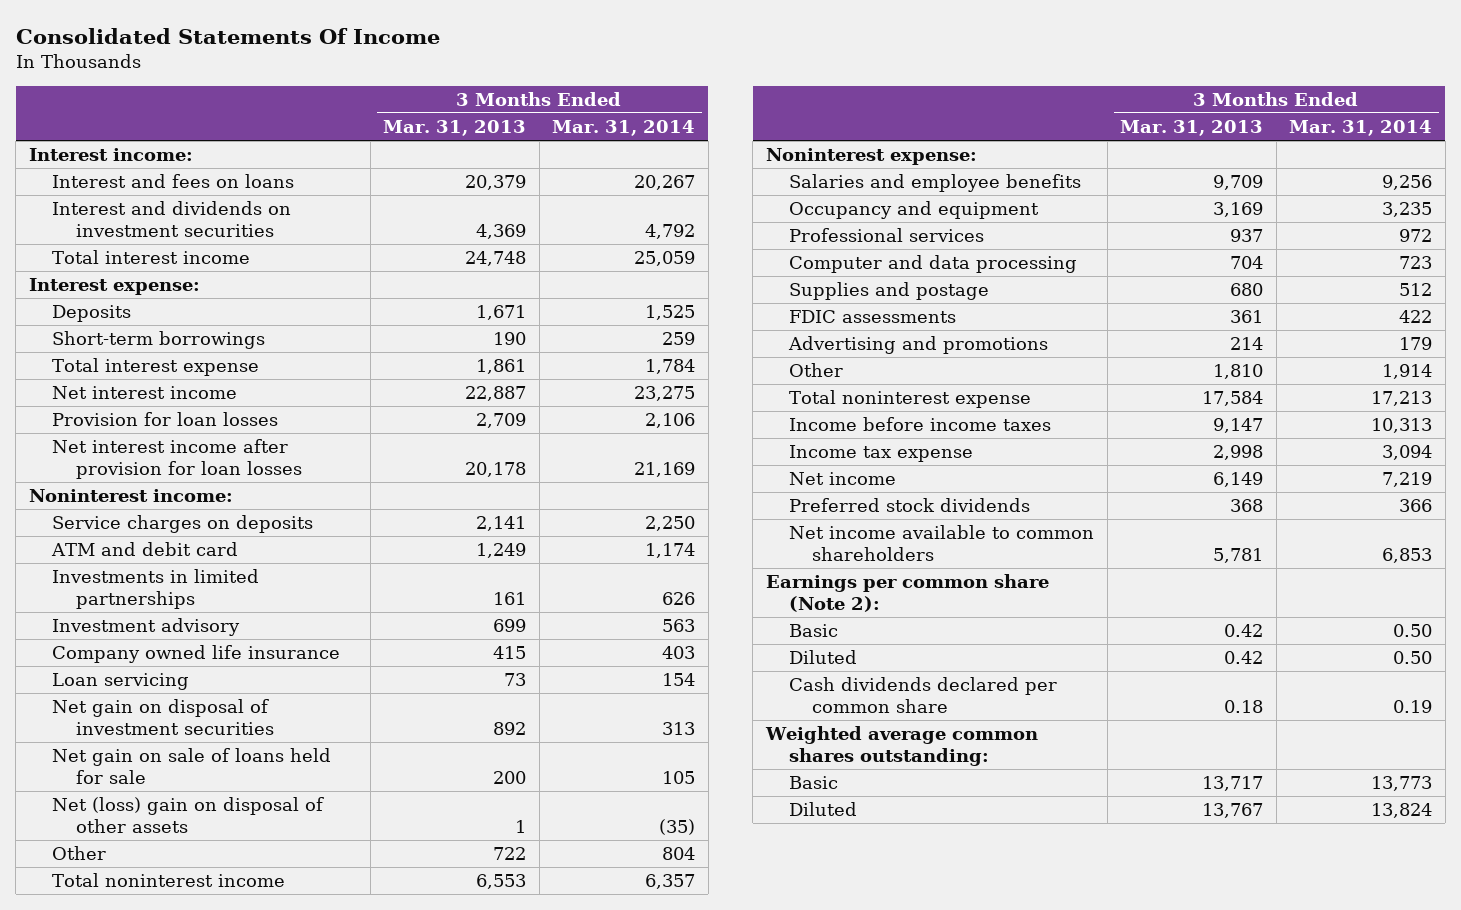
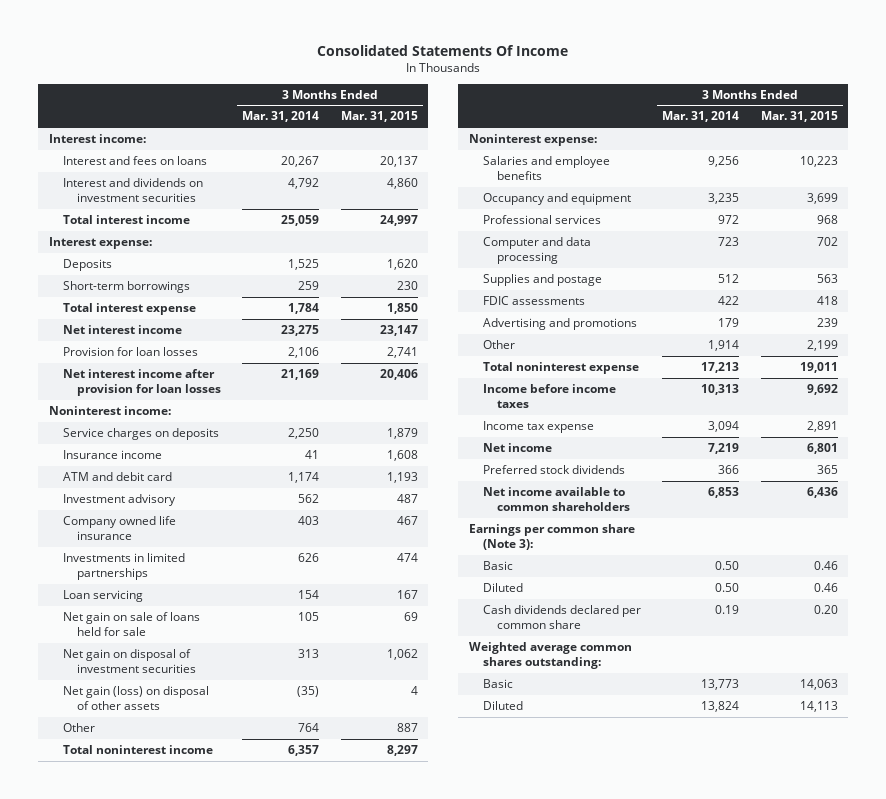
[383,119,527,136] Mar. 31, 2013 -> none
none -> [340,111,418,123] Mar. 31, 2015
none -> [62,449,162,459] Insurance income
[662,619,696,633] 563 -> [298,493,320,503] 562
[52,569,260,610] Investments in limited partnerships -> [62,552,185,581] Investments in limited partnerships
[52,699,274,736] Net gain on disposal of investment securities -> [62,648,196,674] Net gain on disposal of investment securities
[52,797,325,834] Net (loss) gain on disposal of other assets -> [62,685,209,711] Net gain (loss) on disposal of other assets
[662,847,696,861] 804 -> [298,722,320,732] 764
[765,574,1049,613] Earnings per common share (Note 2): -> [468,523,635,551] Earnings per common share (Note 3):

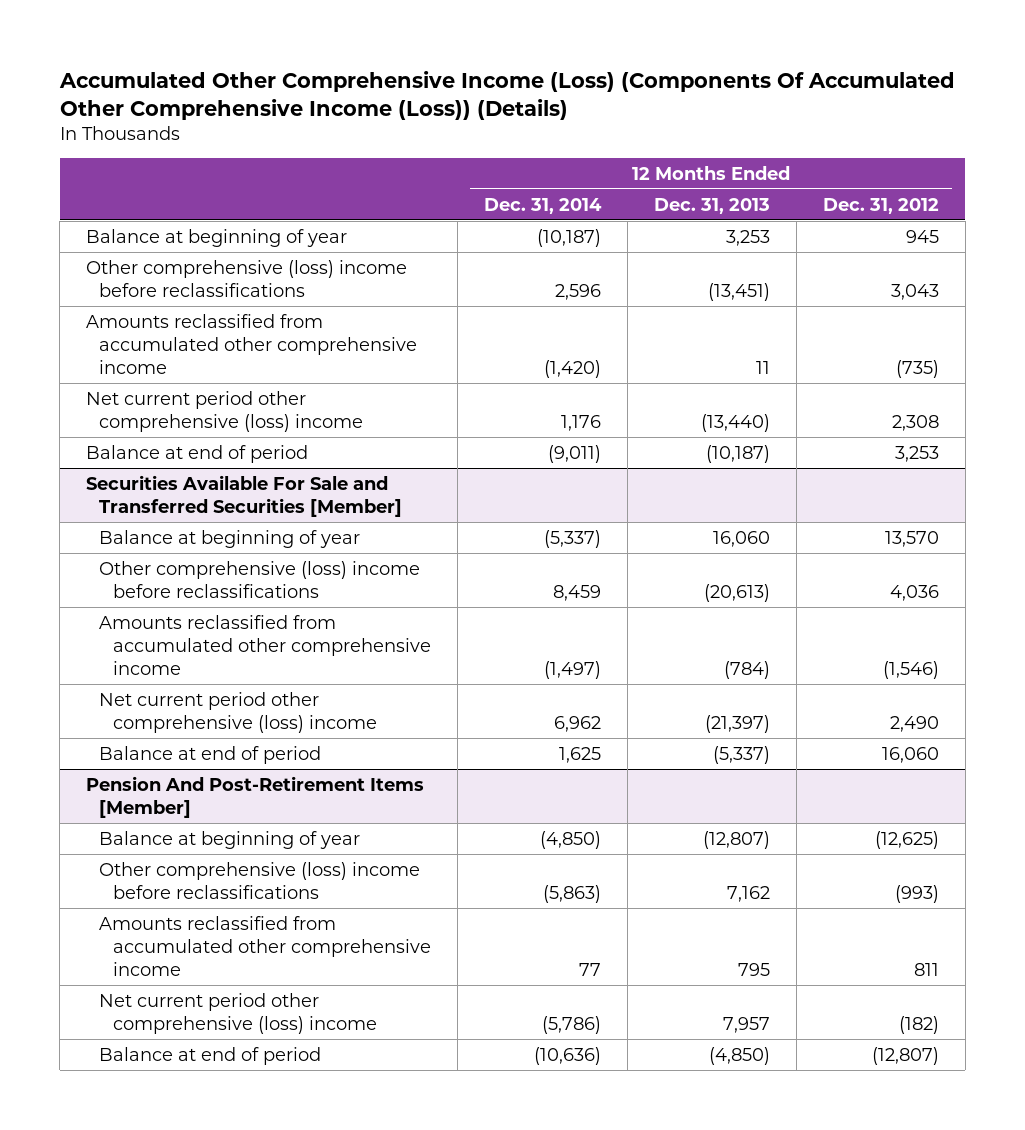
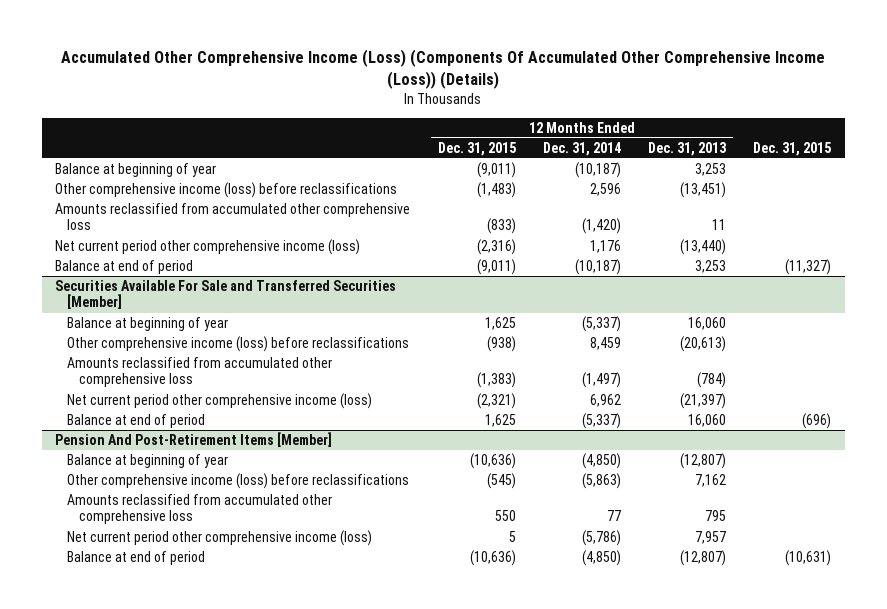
[822,197,939,214] Dec. 31, 2012 -> none
none -> [437,141,516,156] Dec. 31, 2015
none -> [753,141,832,156] Dec. 31, 2015
[86,259,408,297] Other comprehensive (loss) income before reclassifications -> [55,181,398,198] Other comprehensive income (loss) before reclassifications
[86,313,418,374] Amounts reclassified from accumulated other comprehensive income -> [55,202,411,231] Amounts reclassified from accumulated other comprehensive loss
[86,390,364,432] Net current period other comprehensive (loss) income -> [55,238,361,255] Net current period other comprehensive income (loss)
[547,444,601,463] (9,011) -> [574,258,621,275] (10,187)
[705,444,770,463] (10,187) -> [695,259,727,273] 3,253
[99,560,421,598] Other comprehensive (loss) income before reclassifications -> [67,335,410,352] Other comprehensive income (loss) before reclassifications
[99,614,431,675] Amounts reclassified from accumulated other comprehensive income -> [67,356,333,388] Amounts reclassified from accumulated other comprehensive loss
[99,691,377,733] Net current period other comprehensive (loss) income -> [67,392,373,409] Net current period other comprehensive income (loss)
[558,746,601,763] 1,625 -> [581,412,621,429] (5,337)
[712,745,770,764] (5,337) -> [688,413,727,427] 16,060
[99,861,421,899] Other comprehensive (loss) income before reclassifications -> [67,472,410,489] Other comprehensive income (loss) before reclassifications
[99,915,431,976] Amounts reclassified from accumulated other comprehensive income -> [67,493,333,525] Amounts reclassified from accumulated other comprehensive loss
[99,992,377,1034] Net current period other comprehensive (loss) income -> [67,529,373,546] Net current period other comprehensive income (loss)
[533,1046,601,1065] (10,636) -> [581,549,621,566] (4,850)
[708,1046,770,1065] (4,850) -> [680,549,727,566] (12,807)

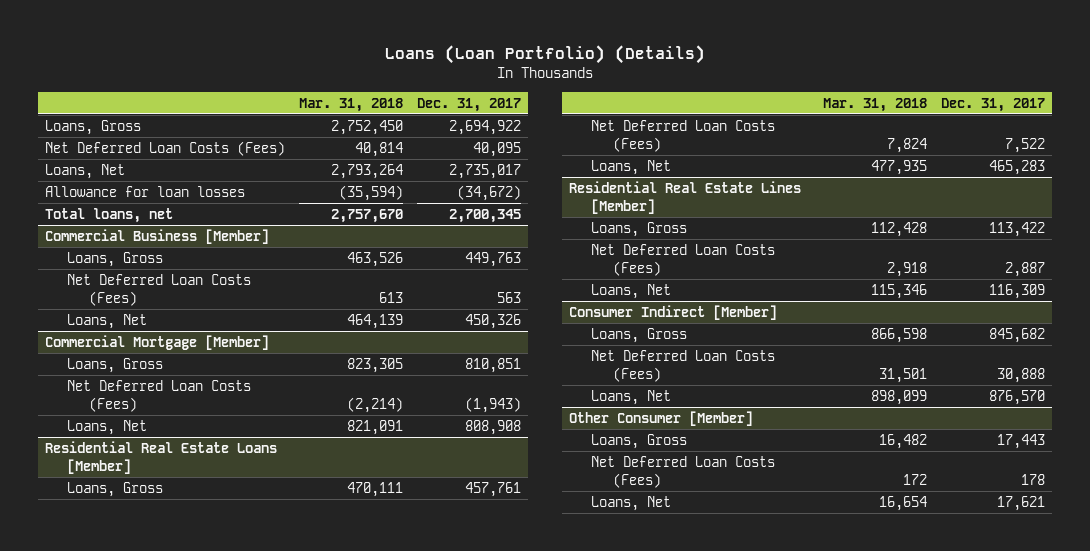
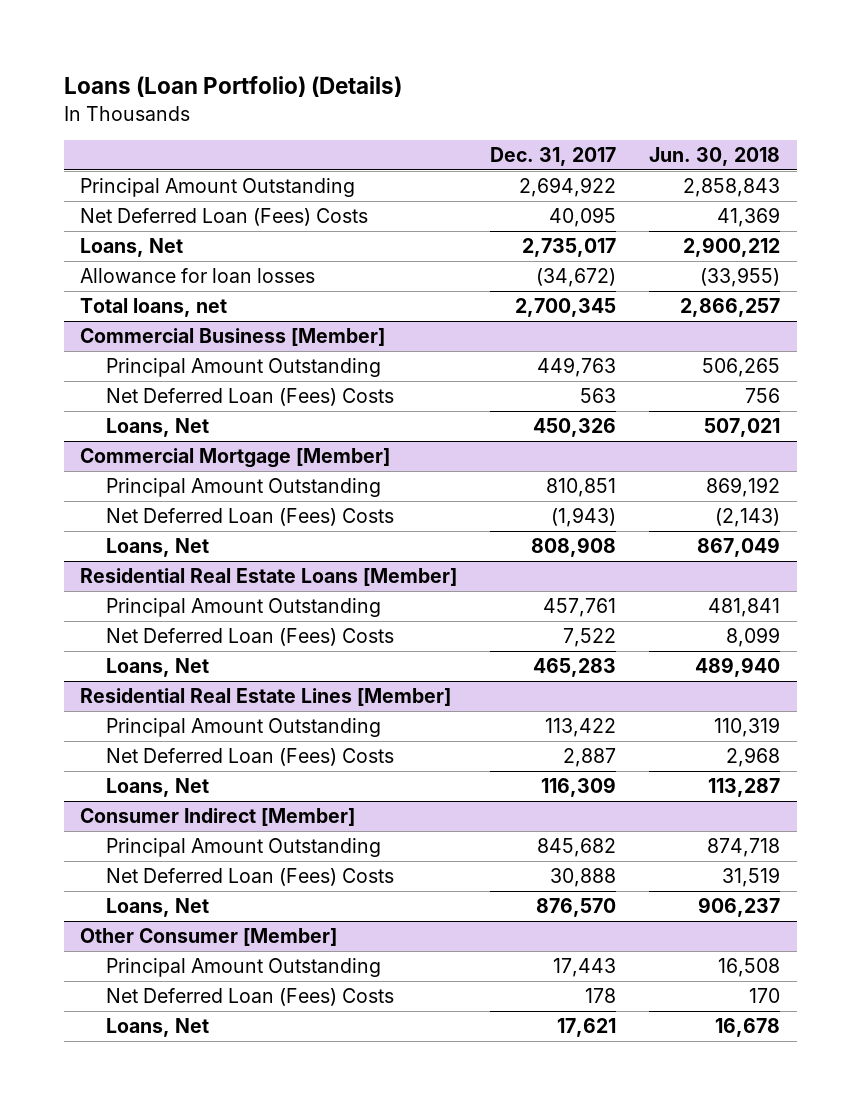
[299,97,404,112] Mar. 31, 2018 -> none
none -> [649,147,781,167] Jun. 30, 2018
[45,119,142,135] Loans, Gross -> [80,177,356,197] Principal Amount Outstanding
[45,140,286,156] Net Deferred Loan Costs (Fees) -> [80,207,369,226] Net Deferred Loan (Fees) Costs
[66,251,163,267] Loans, Gross -> [106,357,382,377] Principal Amount Outstanding
[66,273,251,306] Net Deferred Loan Costs (Fees) -> [106,387,395,406] Net Deferred Loan (Fees) Costs
[66,357,163,373] Loans, Gross -> [106,477,382,497] Principal Amount Outstanding
[66,379,251,412] Net Deferred Loan Costs (Fees) -> [106,507,395,526] Net Deferred Loan (Fees) Costs
[66,481,163,497] Loans, Gross -> [106,597,382,617] Principal Amount Outstanding
[591,119,776,152] Net Deferred Loan Costs (Fees) -> [106,627,395,646] Net Deferred Loan (Fees) Costs
[591,221,688,237] Loans, Gross -> [106,717,382,737] Principal Amount Outstanding
[591,243,776,276] Net Deferred Loan Costs (Fees) -> [106,747,395,766] Net Deferred Loan (Fees) Costs
[591,327,688,343] Loans, Gross -> [106,837,382,857] Principal Amount Outstanding
[591,349,776,382] Net Deferred Loan Costs (Fees) -> [106,867,395,886] Net Deferred Loan (Fees) Costs
[591,433,688,449] Loans, Gross -> [106,957,382,977] Principal Amount Outstanding
[591,455,776,488] Net Deferred Loan Costs (Fees) -> [106,987,395,1006] Net Deferred Loan (Fees) Costs

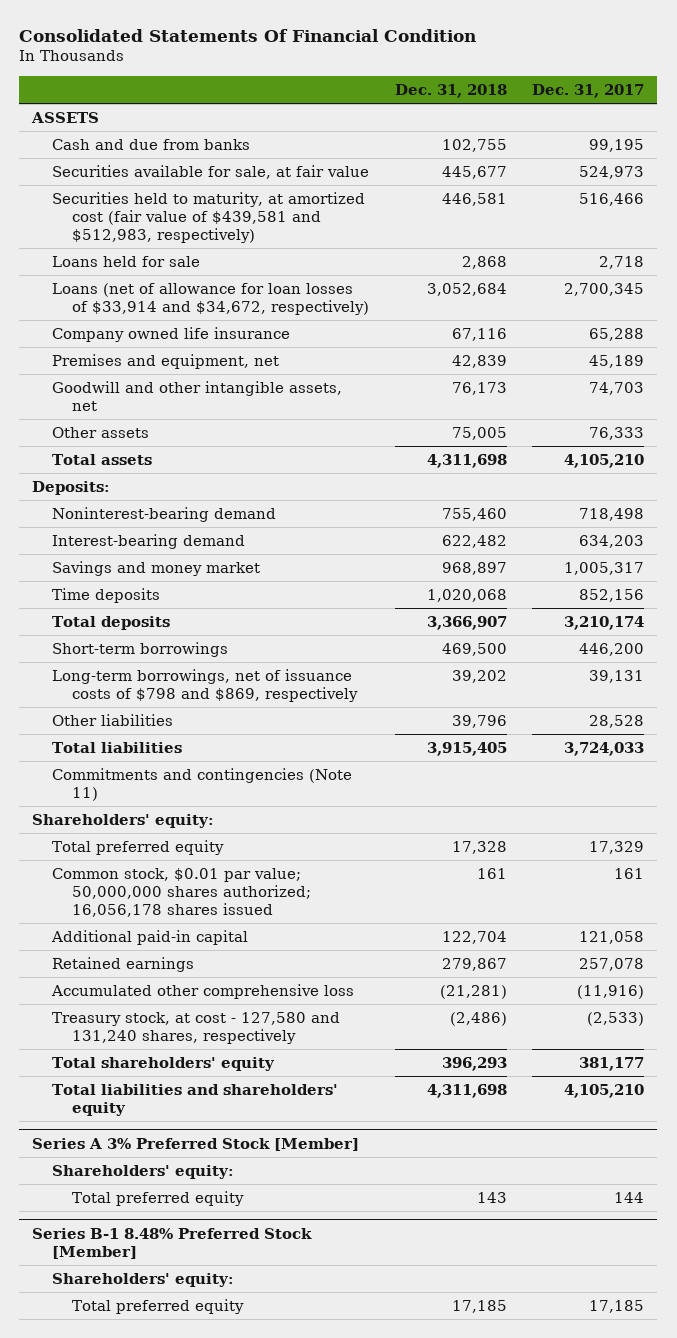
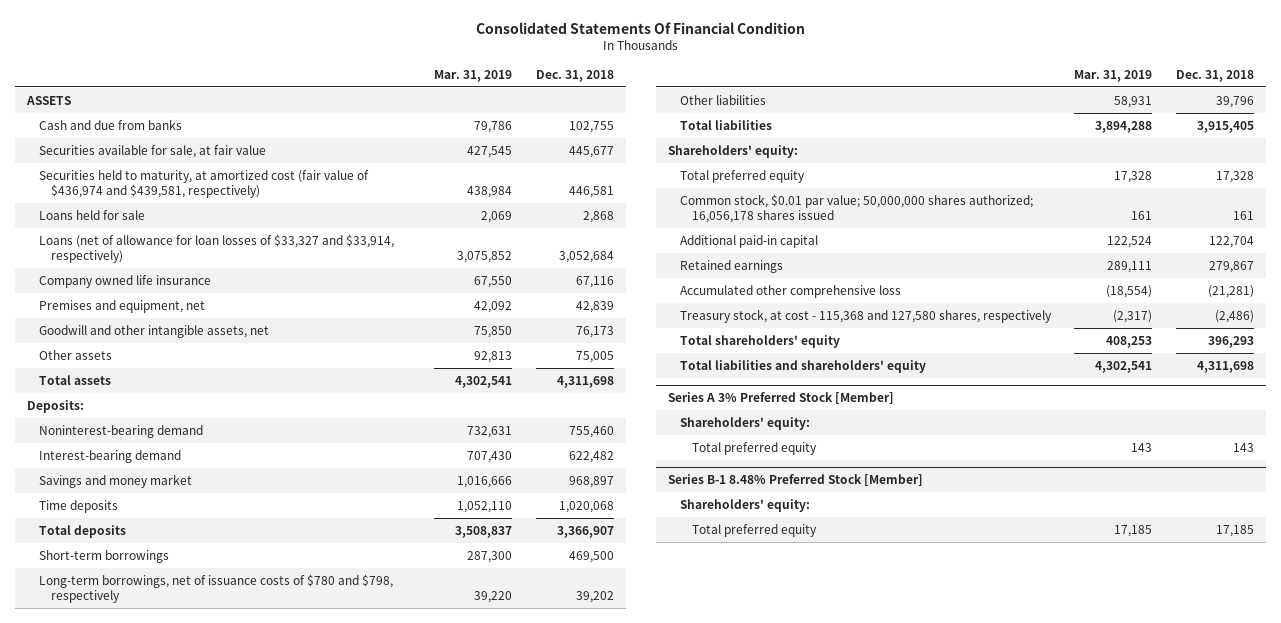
[532,83,645,98] Dec. 31, 2017 -> none
none -> [433,69,512,82] Mar. 31, 2019
[52,191,366,243] Securities held to maturity, at amortized cost (fair value of $439,581 and $512,983, respectively) -> [38,169,369,199] Securities held to maturity, at amortized cost (fair value of $436,974 and $439,581, respectively)
[52,282,369,315] Loans (net of allowance for loan losses of $33,914 and $34,672, respectively) -> [38,233,394,264] Loans (net of allowance for loan losses of $33,327 and $33,914, respectively)
[52,668,358,702] Long-term borrowings, net of issuance costs of $798 and $869, respectively -> [38,573,393,604] Long-term borrowings, net of issuance costs of $780 and $798, respectively
[52,767,353,801] Commitments and contingencies (Note 11) -> none
[52,1011,341,1044] Treasury stock, at cost - 127,580 and 131,240 shares, respectively -> [679,308,1052,323] Treasury stock, at cost - 115,368 and 127,580 shares, respectively

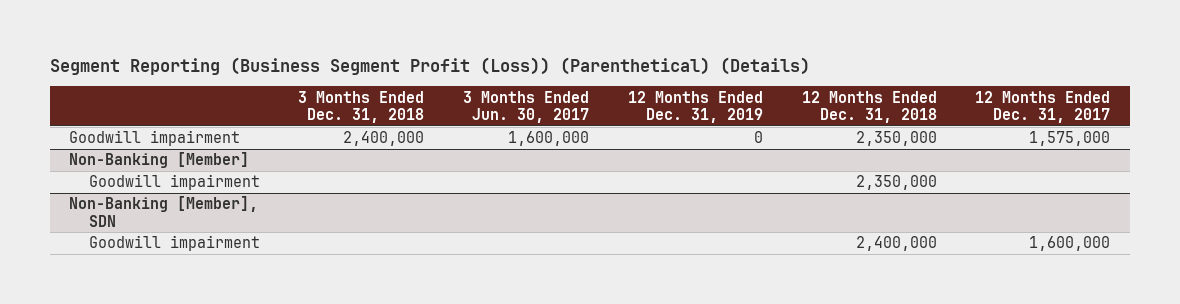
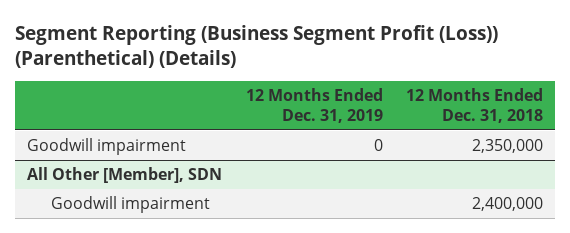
[298,90,425,124] 3 Months Ended Dec. 31, 2018 -> none
[463,90,590,124] 3 Months Ended Jun. 30, 2017 -> none
[975,90,1111,124] 12 Months Ended Dec. 31, 2017 -> none
[69,152,250,169] Non-Banking [Member] -> none
[88,174,260,191] Goodwill impairment -> none
[69,196,259,227] Non-Banking [Member], SDN -> none
none -> [26,167,222,184] All Other [Member], SDN

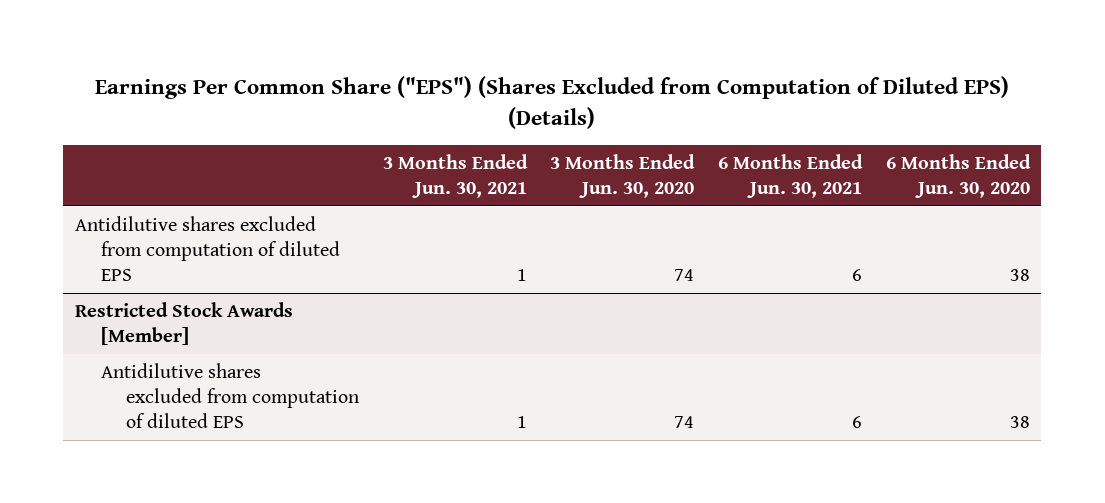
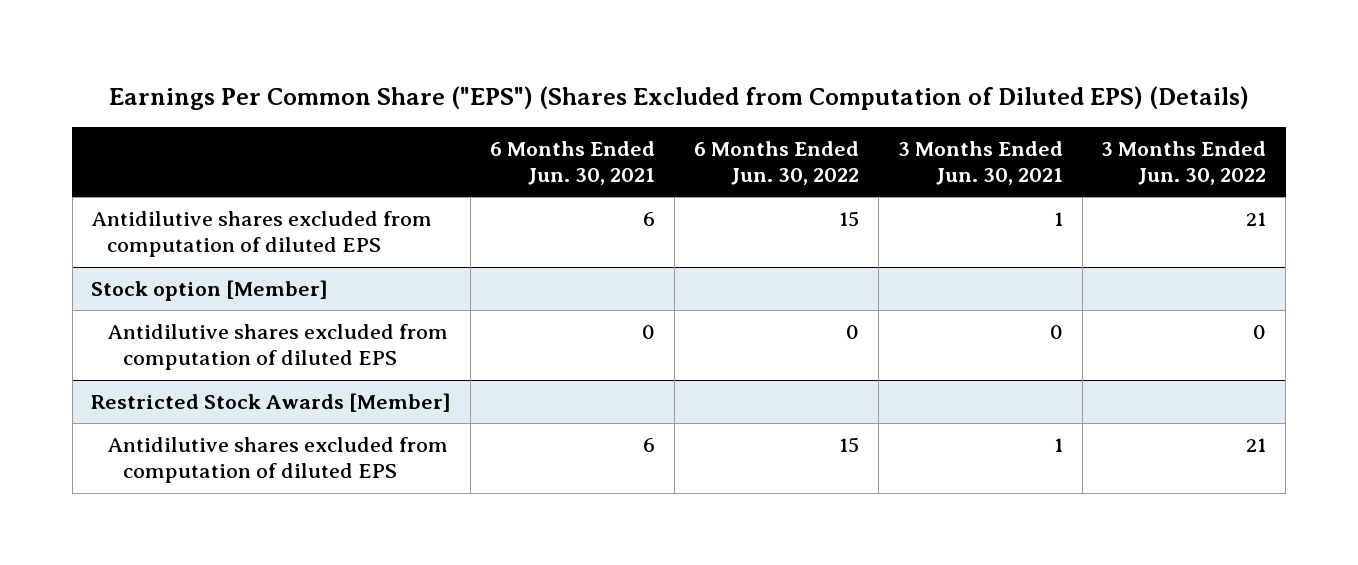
[550,153,696,198] 3 Months Ended Jun. 30, 2020 -> none
[885,153,1031,198] 6 Months Ended Jun. 30, 2020 -> none
none -> [693,140,859,186] 6 Months Ended Jun. 30, 2022
none -> [1101,140,1267,186] 3 Months Ended Jun. 30, 2022
none -> [91,279,329,301] Stock option [Member]
none -> [107,323,449,371] Antidilutive shares excluded from computation of diluted EPS

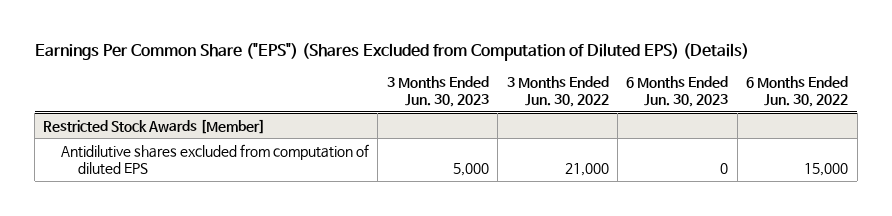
[490,140,656,186] 6 Months Ended Jun. 30, 2021 -> none
[897,140,1063,186] 3 Months Ended Jun. 30, 2021 -> none
none -> [386,75,489,107] 3 Months Ended Jun. 30, 2023
none -> [626,75,729,107] 6 Months Ended Jun. 30, 2023
[91,210,433,258] Antidilutive shares excluded from computation of diluted EPS -> none
[91,279,329,301] Stock option [Member] -> none
[107,323,449,371] Antidilutive shares excluded from computation of diluted EPS -> none
[838,436,859,453] 15 -> [804,162,849,176] 15,000
[1246,437,1267,452] 21 -> [564,162,609,176] 21,000

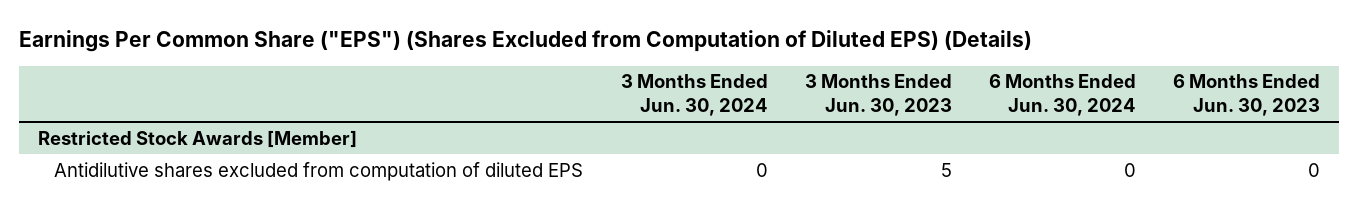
[506,75,609,107] 3 Months Ended Jun. 30, 2022 -> none
[746,75,849,107] 6 Months Ended Jun. 30, 2022 -> none
none -> [620,74,768,117] 3 Months Ended Jun. 30, 2024
none -> [989,74,1137,117] 6 Months Ended Jun. 30, 2024
[452,162,489,176] 5,000 -> [940,162,952,177] 5

